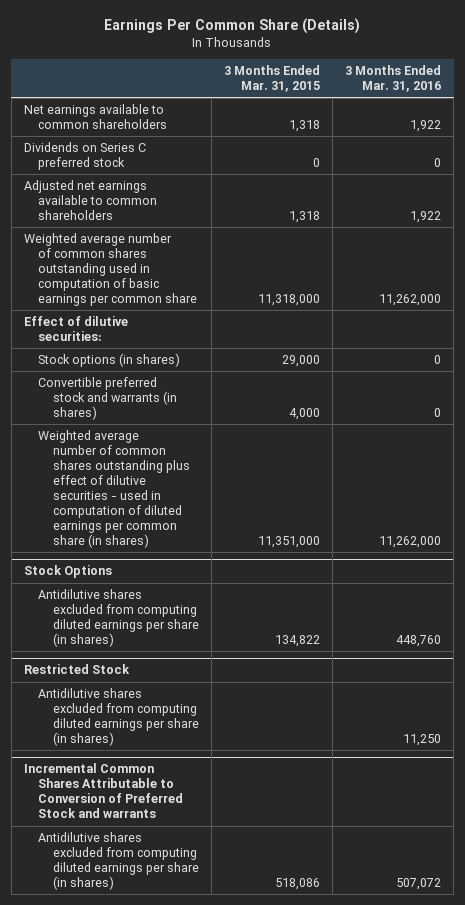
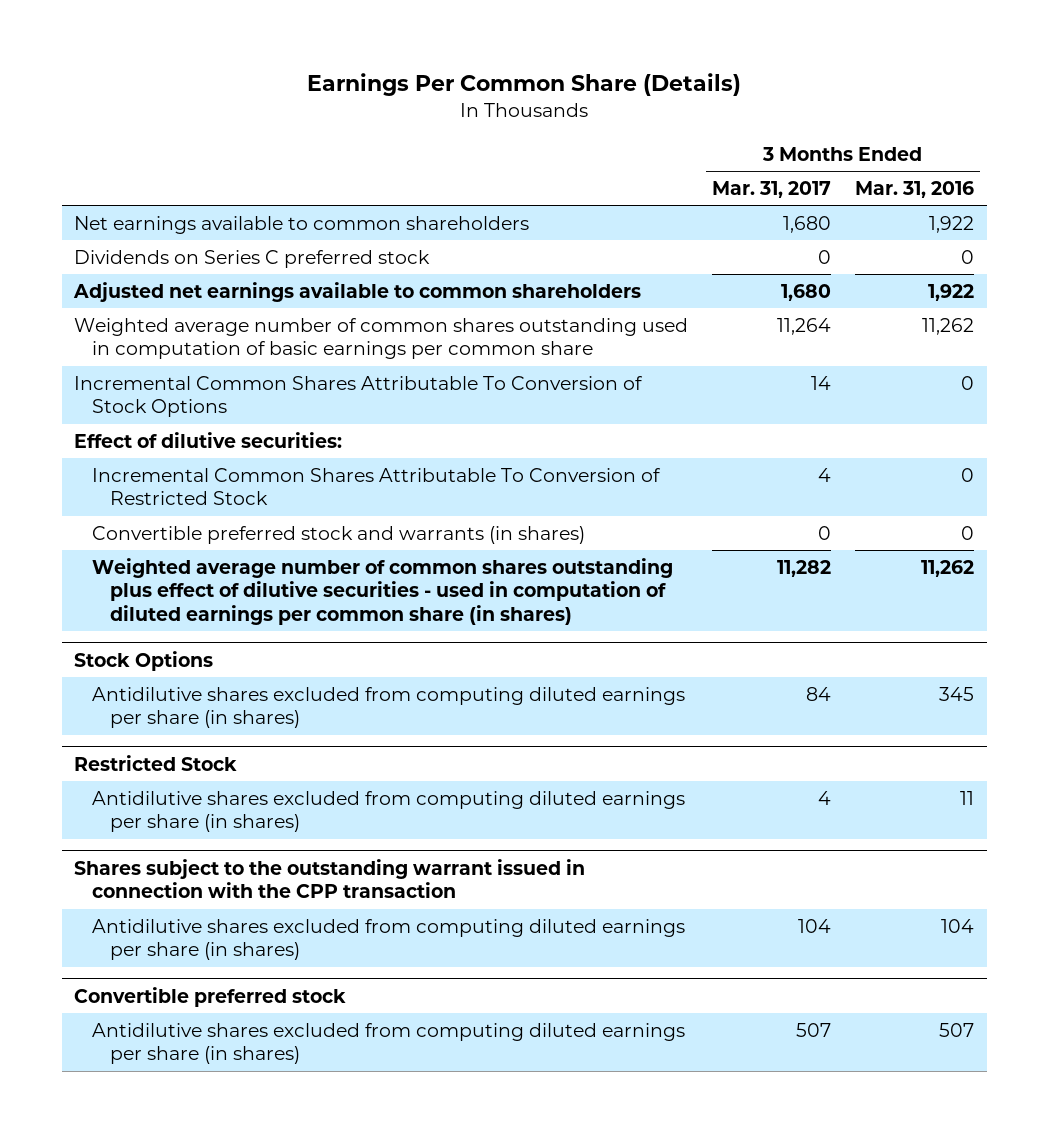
[224,65,321,93] 3 Months Ended Mar. 31, 2015 -> none
none -> [712,180,832,198] Mar. 31, 2017
[379,293,442,306] 11,262,000 -> [922,317,975,335] 11,262
none -> [73,375,643,418] Incremental Common Shares Attributable To Conversion of Stock Options
[38,353,181,368] Stock options (in shares) -> none
none -> [91,467,661,506] Incremental Common Shares Attributable To Conversion of Restricted Stock
[379,535,442,548] 11,262,000 -> [921,559,975,577] 11,262
[396,634,442,647] 448,760 -> [939,686,975,701] 345
[23,763,184,819] Incremental Common Shares Attributable to Conversion of Preferred Stock and warrants -> none
[403,733,442,746] 11,250 -> [960,790,975,805] 11
none -> [73,858,585,899] Shares subject to the outstanding warrant issued in connection with the CPP transaction
[396,877,442,890] 507,072 -> [941,918,975,933] 104
none -> [73,986,346,1007] Convertible preferred stock
none -> [91,1022,685,1065] Antidilutive shares excluded from computing diluted earnings per share (in shares)

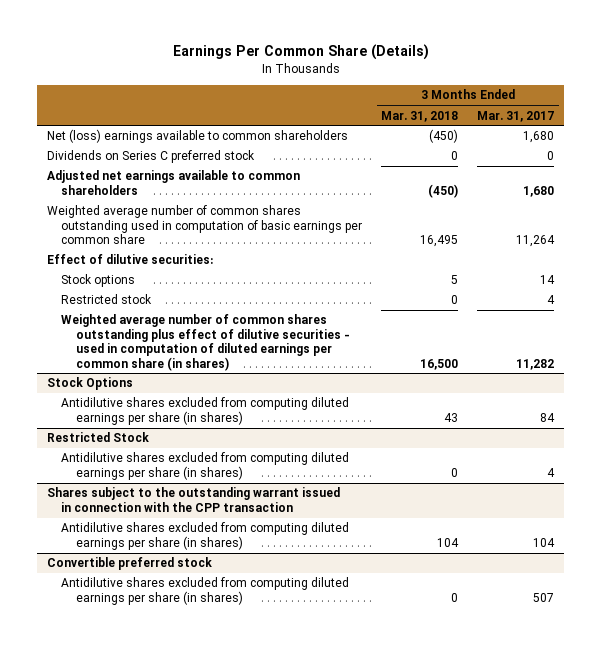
[855,180,975,198] Mar. 31, 2016 -> none
none -> [381,110,459,122] Mar. 31, 2018
[73,215,529,234] Net earnings available to common shareholders -> [46,129,348,144] Net (loss) earnings available to common shareholders
[73,375,643,418] Incremental Common Shares Attributable To Conversion of Stock Options -> none
[91,525,585,544] Convertible preferred stock and warrants (in shares) -> none
none -> [61,274,136,288] Stock options
[91,467,661,506] Incremental Common Shares Attributable To Conversion of Restricted Stock -> [61,294,153,305] Restricted stock

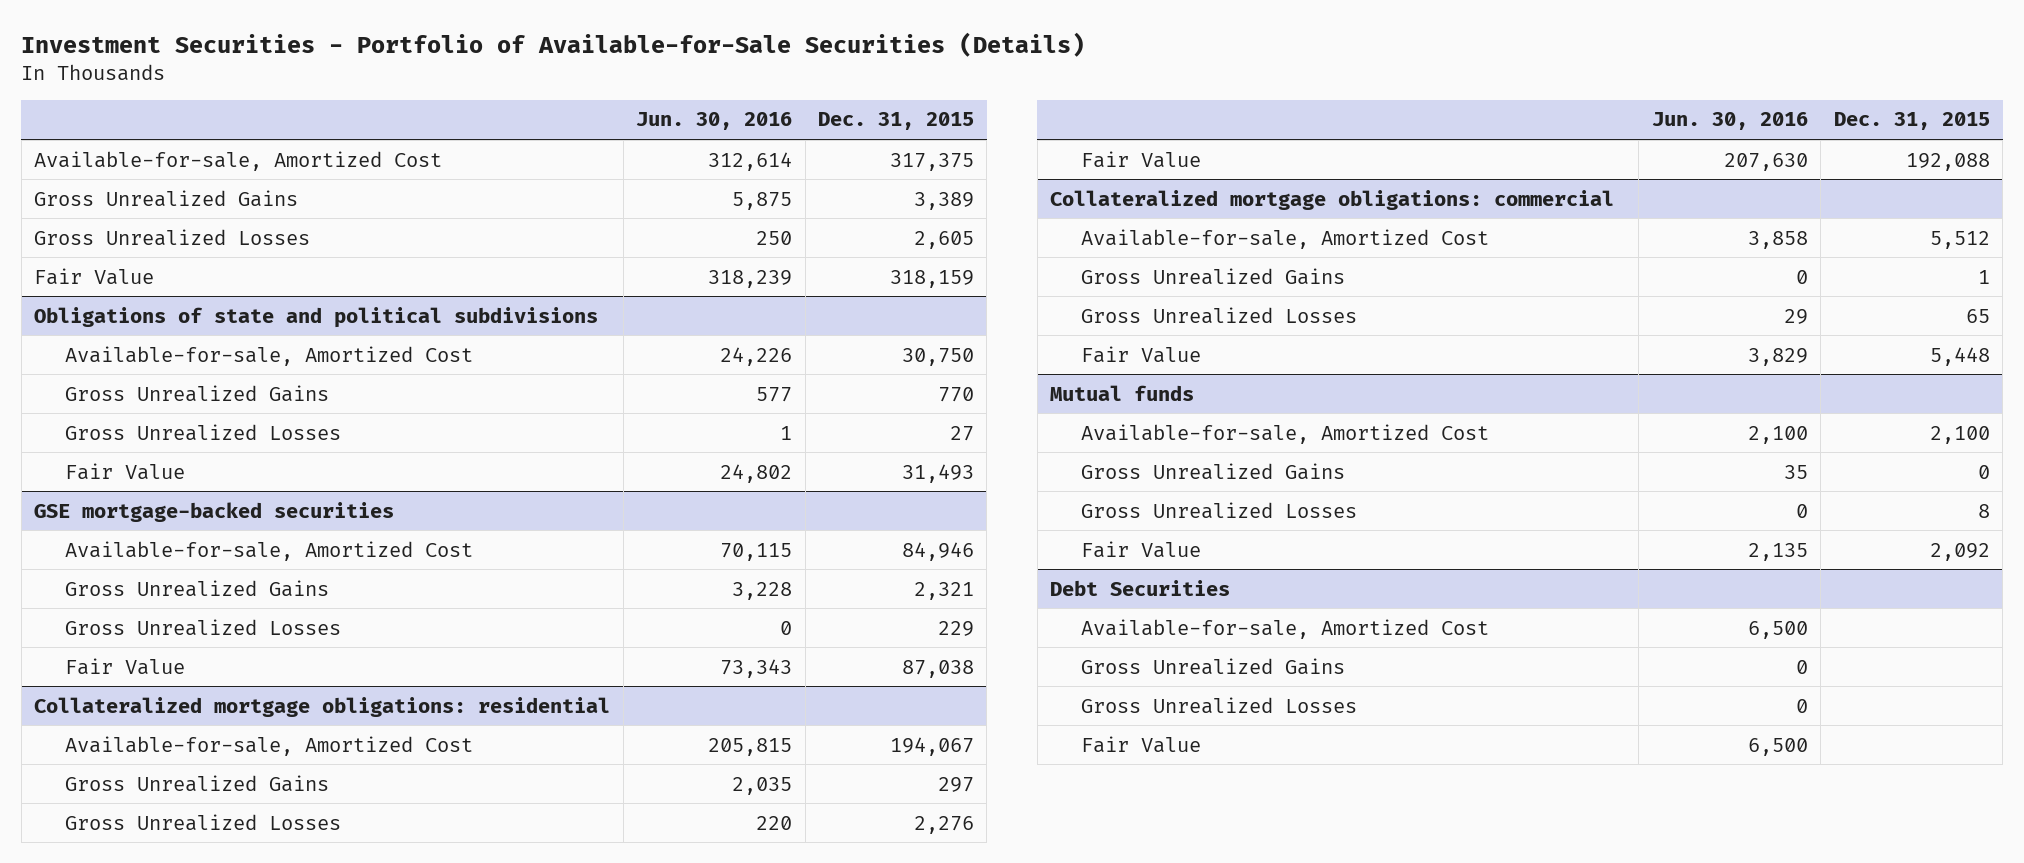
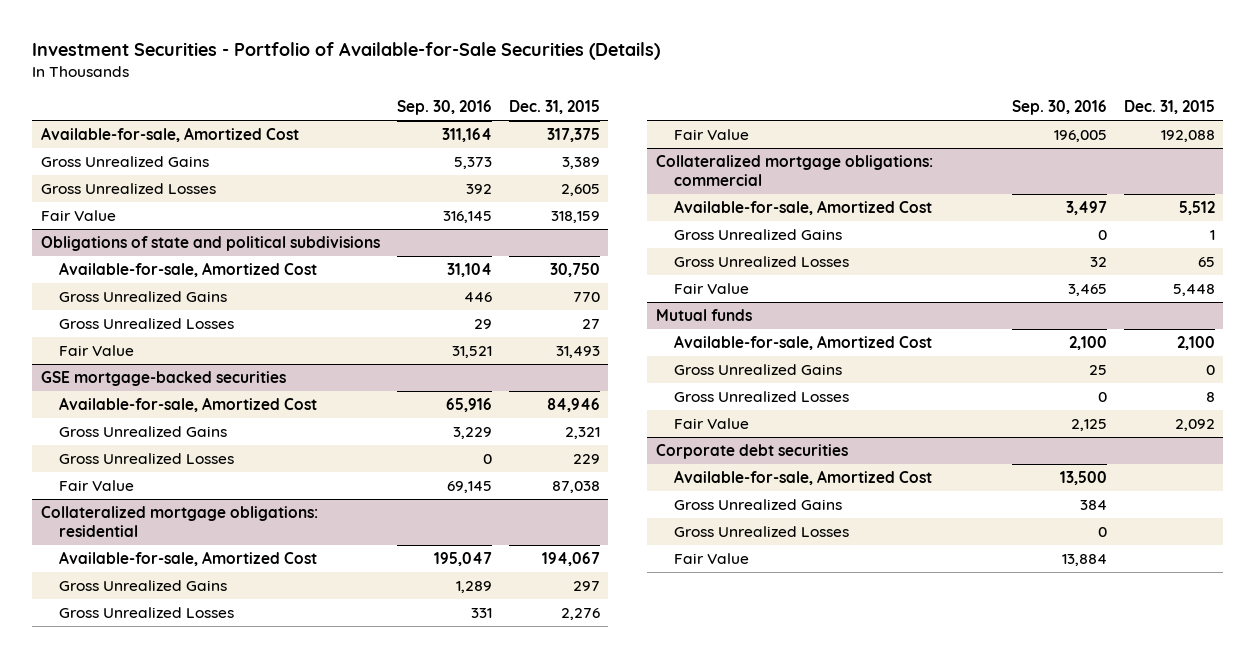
[636,112,793,131] Jun. 30, 2016 -> none
none -> [396,99,492,115] Sep. 30, 2016
[1049,579,1230,596] Debt Securities -> [655,444,848,460] Corporate debt securities

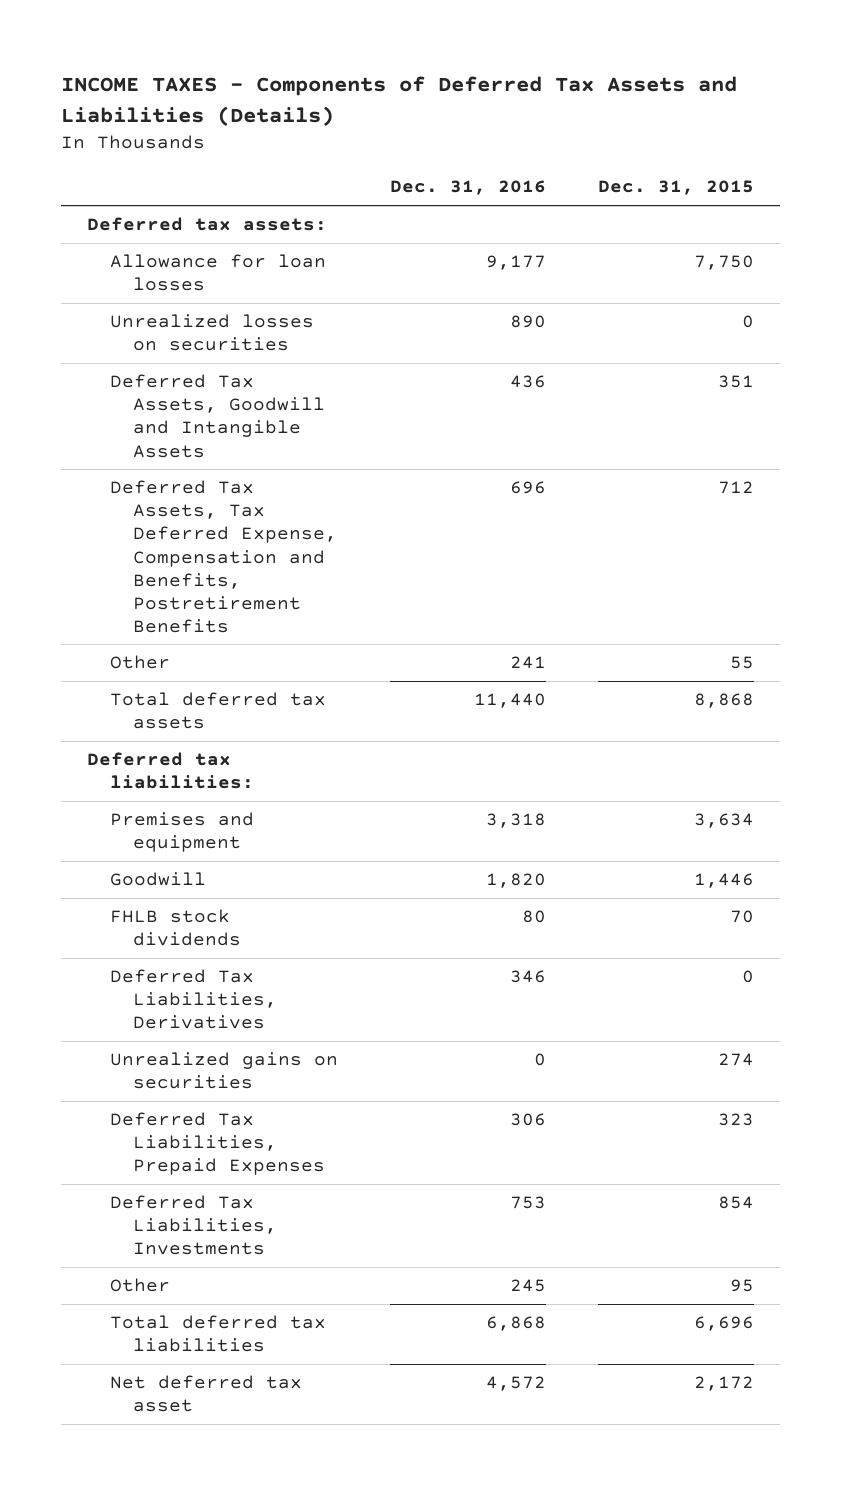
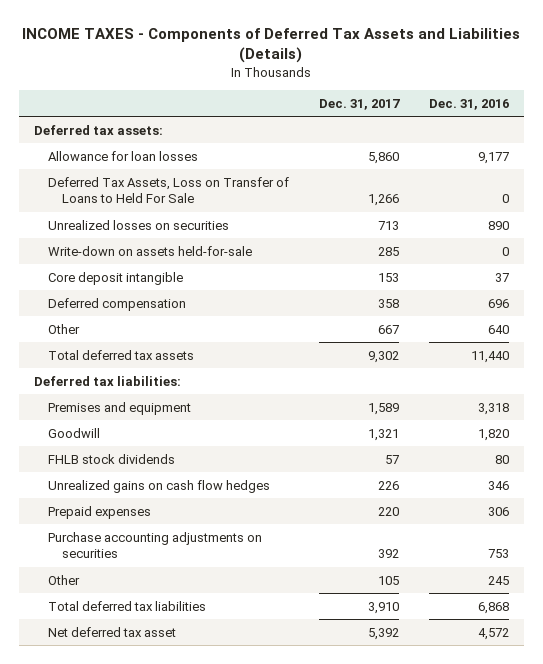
[597,180,754,196] Dec. 31, 2015 -> none
none -> [319,98,401,110] Dec. 31, 2017
none -> [47,176,289,204] Deferred Tax Assets, Loss on Transfer of Loans to Held For Sale
[109,374,325,458] Deferred Tax Assets, Goodwill and Intangible Assets -> none
none -> [47,245,252,256] Write-down on assets held-for-sale
none -> [47,271,183,285] Core deposit intangible
[109,480,337,633] Deferred Tax Assets, Tax Deferred Expense, Compensation and Benefits, Postretirement Benefits -> [47,297,186,311] Deferred compensation
[509,656,546,670] 241 -> [488,324,510,334] 640
[109,1052,338,1090] Unrealized gains on securities -> none
[109,969,277,1030] Deferred Tax Liabilities, Derivatives -> [47,479,270,493] Unrealized gains on cash flow hedges
[109,1112,325,1176] Deferred Tax Liabilities, Prepaid Expenses -> [47,505,151,519] Prepaid expenses
[109,1195,277,1256] Deferred Tax Liabilities, Investments -> [47,531,262,559] Purchase accounting adjustments on securities

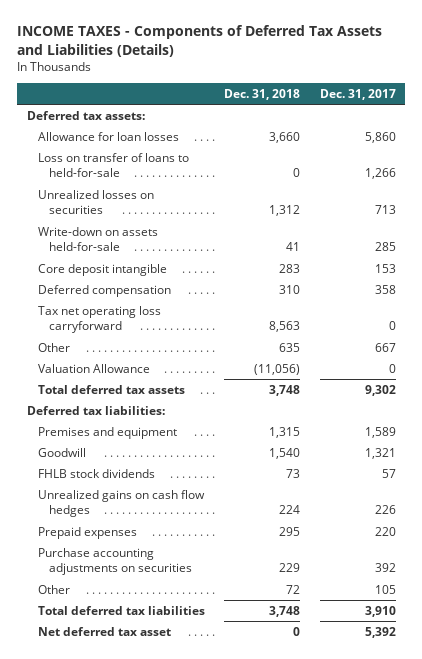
[429,98,510,110] Dec. 31, 2016 -> none
none -> [224,89,301,101] Dec. 31, 2018
[47,176,289,204] Deferred Tax Assets, Loss on Transfer of Loans to Held For Sale -> [37,152,189,178] Loss on transfer of loans to held-for-sale
none -> [37,305,161,334] Tax net operating loss carryforward
none -> [37,363,150,373] Valuation Allowance

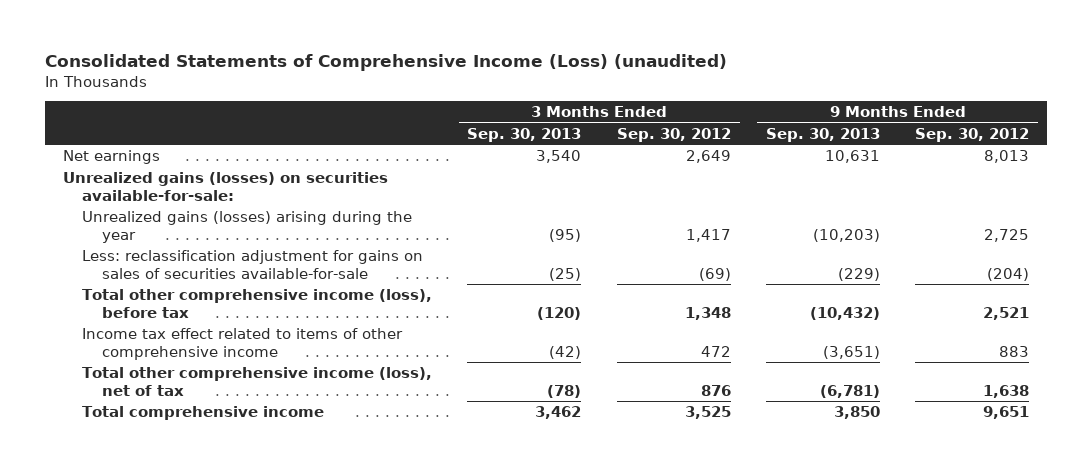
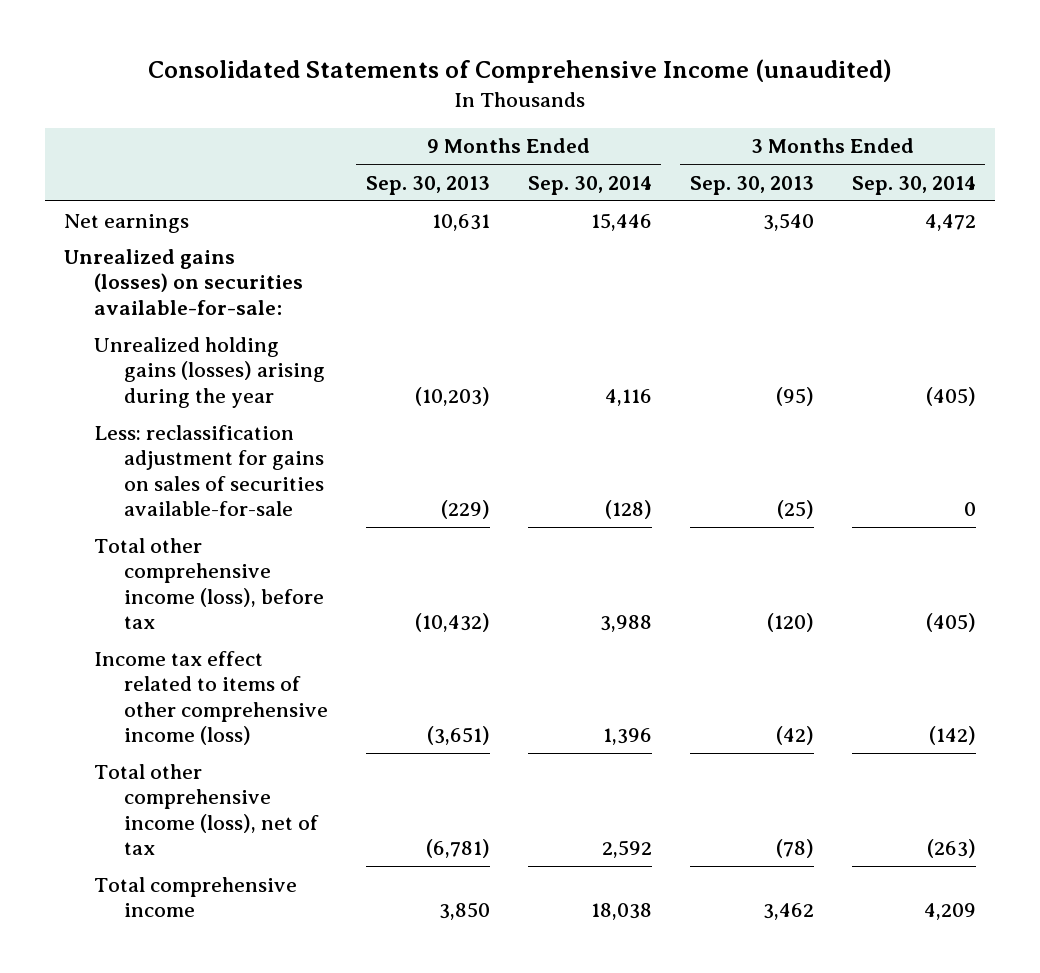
[44,54,727,72] Consolidated Statements of Comprehensive Income (Loss) (unaudited) -> [147,59,892,84] Consolidated Statements of Comprehensive Income (unaudited)
[616,127,731,142] Sep. 30, 2012 -> none
[915,127,1030,142] Sep. 30, 2012 -> none
none -> [527,175,652,195] Sep. 30, 2014
none -> [851,175,976,195] Sep. 30, 2014
[82,211,413,243] Unrealized gains (losses) arising during the year -> [94,336,326,408] Unrealized holding gains (losses) arising during the year
[82,328,404,360] Income tax effect related to items of other comprehensive income -> [94,650,329,746] Income tax effect related to items of other comprehensive income (loss)

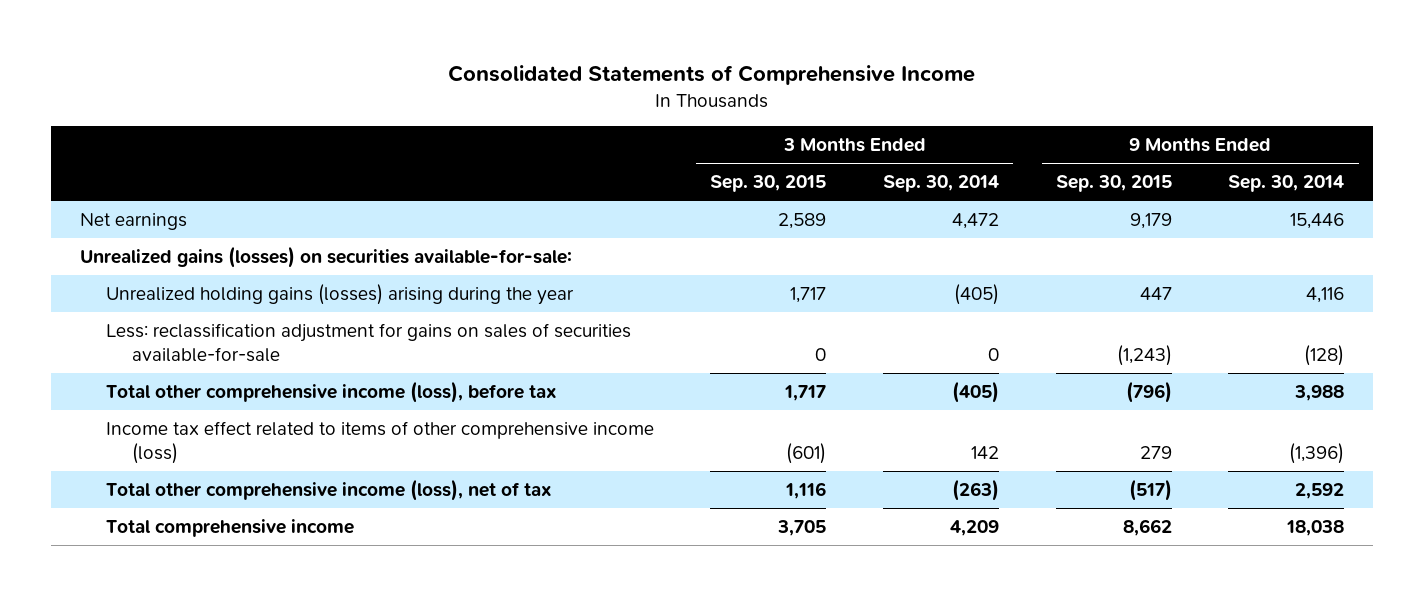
[147,59,892,84] Consolidated Statements of Comprehensive Income (unaudited) -> [448,64,976,85] Consolidated Statements of Comprehensive Income
[365,175,490,195] Sep. 30, 2013 -> none
[689,175,814,195] Sep. 30, 2013 -> none
none -> [710,175,827,193] Sep. 30, 2015
none -> [1055,175,1172,193] Sep. 30, 2015
[602,728,652,746] 1,396 -> [1289,443,1345,465] (1,396)
[928,726,976,746] (142) -> [971,446,1000,460] 142

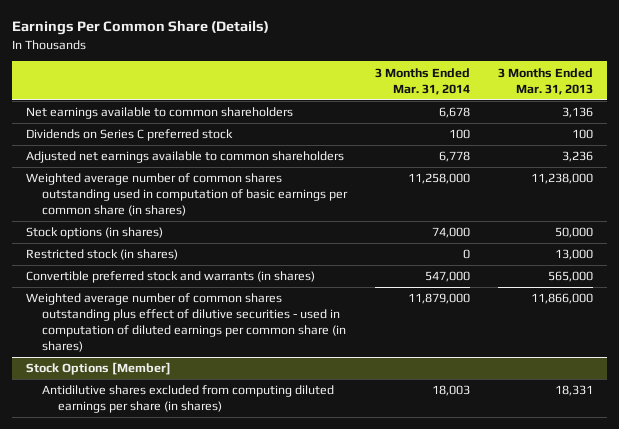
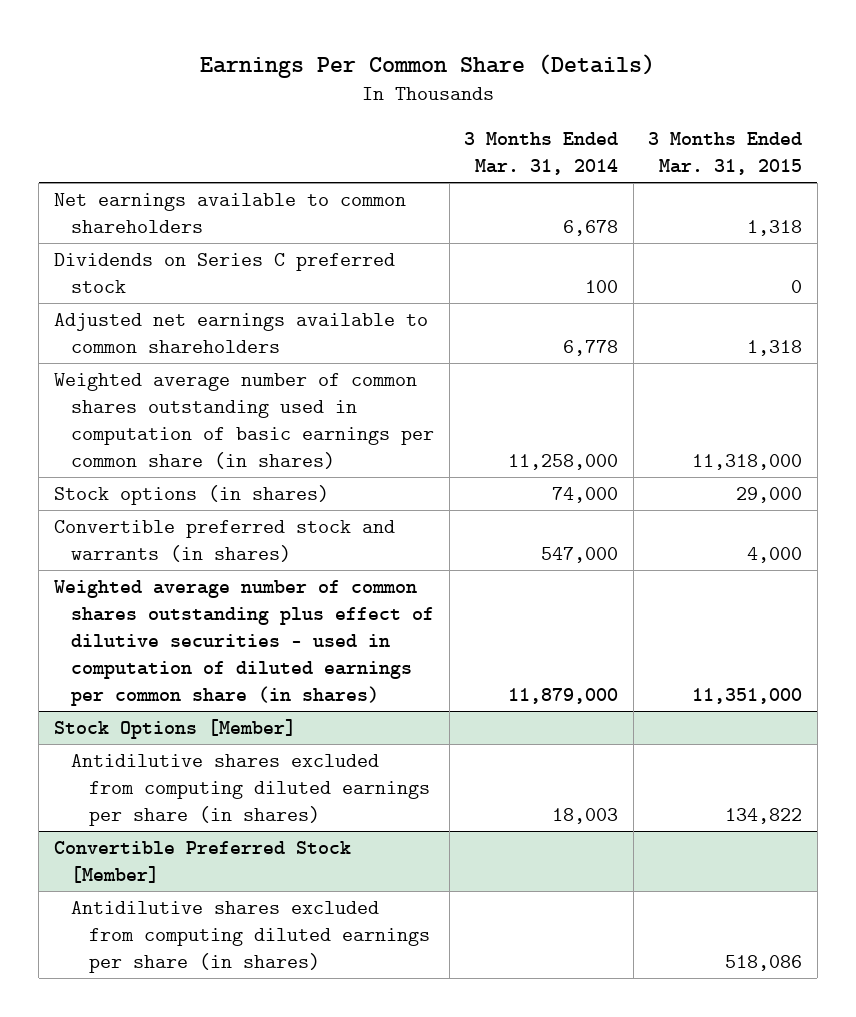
[498,67,594,95] 3 Months Ended Mar. 31, 2013 -> none
none -> [648,131,803,175] 3 Months Ended Mar. 31, 2015
[25,249,178,261] Restricted stock (in shares) -> none
none -> [53,841,351,884] Convertible Preferred Stock [Member]
none -> [71,901,431,974] Antidilutive shares excluded from computing diluted earnings per share (in shares)

